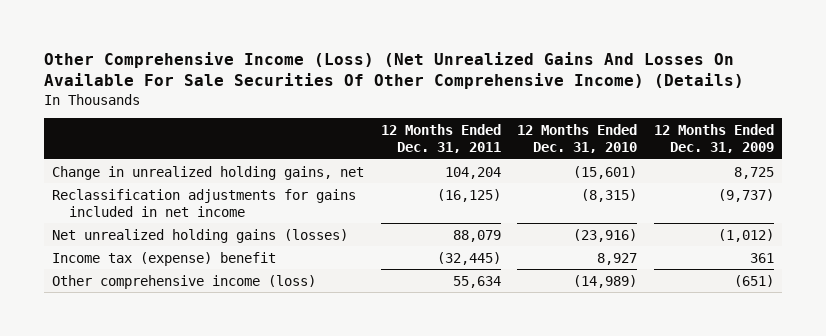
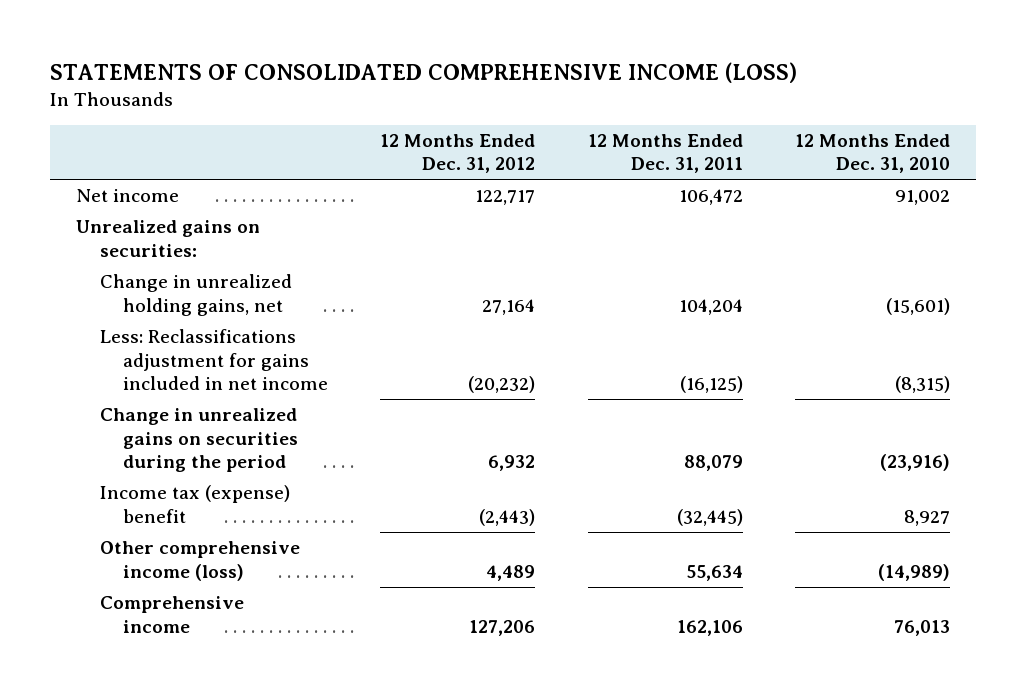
[43,51,744,90] Other Comprehensive Income (Loss) (Net Unrealized Gains And Losses On Available For Sale Securities Of Other Comprehensive Income) (Details) -> [50,61,798,83] STATEMENTS OF CONSOLIDATED COMPREHENSIVE INCOME (LOSS)
[653,124,774,154] 12 Months Ended Dec. 31, 2009 -> none
none -> [380,133,536,174] 12 Months Ended Dec. 31, 2012
none -> [76,189,180,203] Net income
none -> [76,220,261,257] Unrealized gains on securities:
[52,188,357,217] Reclassification adjustments for gains included in net income -> [99,329,328,391] Less: Reclassifications adjustment for gains included in net income
[52,228,349,243] Net unrealized holding gains (losses) -> [99,408,298,473] Change in unrealized gains on securities during the period
none -> [99,596,244,633] Comprehensive income

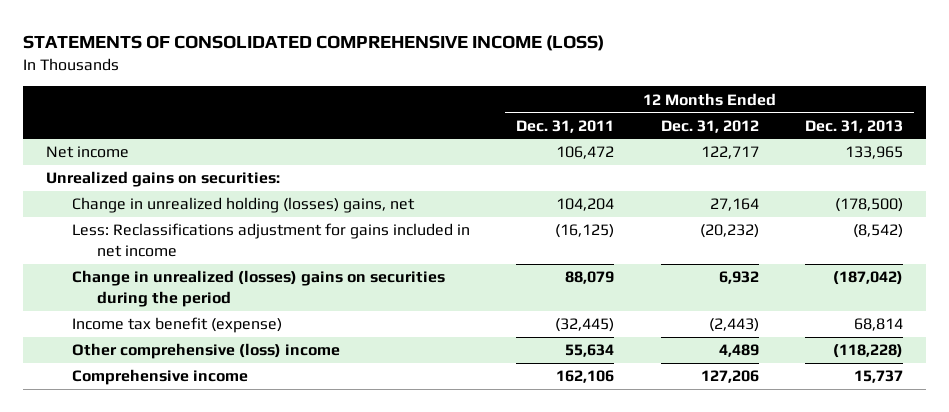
[795,133,951,174] 12 Months Ended Dec. 31, 2010 -> none
none -> [804,119,903,133] Dec. 31, 2013
[99,274,292,316] Change in unrealized holding gains, net -> [71,197,415,214] Change in unrealized holding (losses) gains, net
[99,408,298,473] Change in unrealized gains on securities during the period -> [71,270,445,307] Change in unrealized (losses) gains on securities during the period
[99,485,290,523] Income tax (expense) benefit -> [71,317,282,334] Income tax benefit (expense)
[99,541,300,581] Other comprehensive income (loss) -> [71,343,340,360] Other comprehensive (loss) income

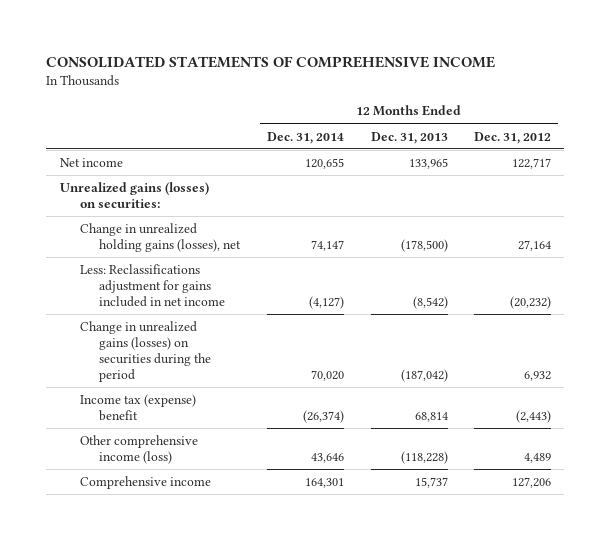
[23,35,605,52] STATEMENTS OF CONSOLIDATED COMPREHENSIVE INCOME (LOSS) -> [46,56,496,69] CONSOLIDATED STATEMENTS OF COMPREHENSIVE INCOME
[516,119,615,133] Dec. 31, 2011 -> none
none -> [267,131,345,144] Dec. 31, 2014
[46,171,281,188] Unrealized gains on securities: -> [59,181,209,208] Unrealized gains (losses) on securities:
[71,197,415,214] Change in unrealized holding (losses) gains, net -> [79,222,242,252] Change in unrealized holding gains (losses), net
[71,270,445,307] Change in unrealized (losses) gains on securities during the period -> [79,320,212,382] Change in unrealized gains (losses) on securities during the period
[71,317,282,334] Income tax benefit (expense) -> [79,393,196,421] Income tax (expense) benefit
[71,343,340,360] Other comprehensive (loss) income -> [79,434,198,464] Other comprehensive income (loss)

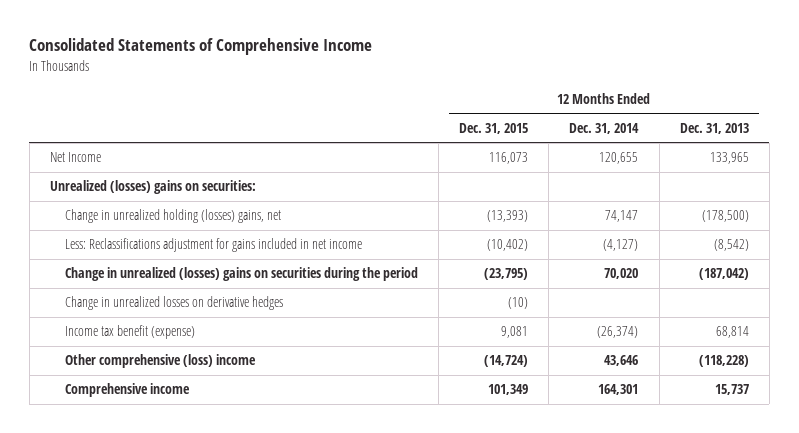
[46,56,496,69] CONSOLIDATED STATEMENTS OF COMPREHENSIVE INCOME -> [29,38,373,56] Consolidated Statements of Comprehensive Income
[474,131,552,144] Dec. 31, 2012 -> none
none -> [459,122,529,134] Dec. 31, 2015
[59,157,123,167] Net income -> [49,152,101,163] Net Income
[59,181,209,208] Unrealized gains (losses) on securities: -> [49,180,256,195] Unrealized (losses) gains on securities:
[79,222,242,252] Change in unrealized holding gains (losses), net -> [65,209,282,224] Change in unrealized holding (losses) gains, net
[79,320,212,382] Change in unrealized gains (losses) on securities during the period -> [65,267,419,282] Change in unrealized (losses) gains on securities during the period
none -> [65,296,284,311] Change in unrealized losses on derivative hedges
[79,393,196,421] Income tax (expense) benefit -> [65,325,196,340] Income tax benefit (expense)
[79,434,198,464] Other comprehensive income (loss) -> [65,354,257,369] Other comprehensive (loss) income

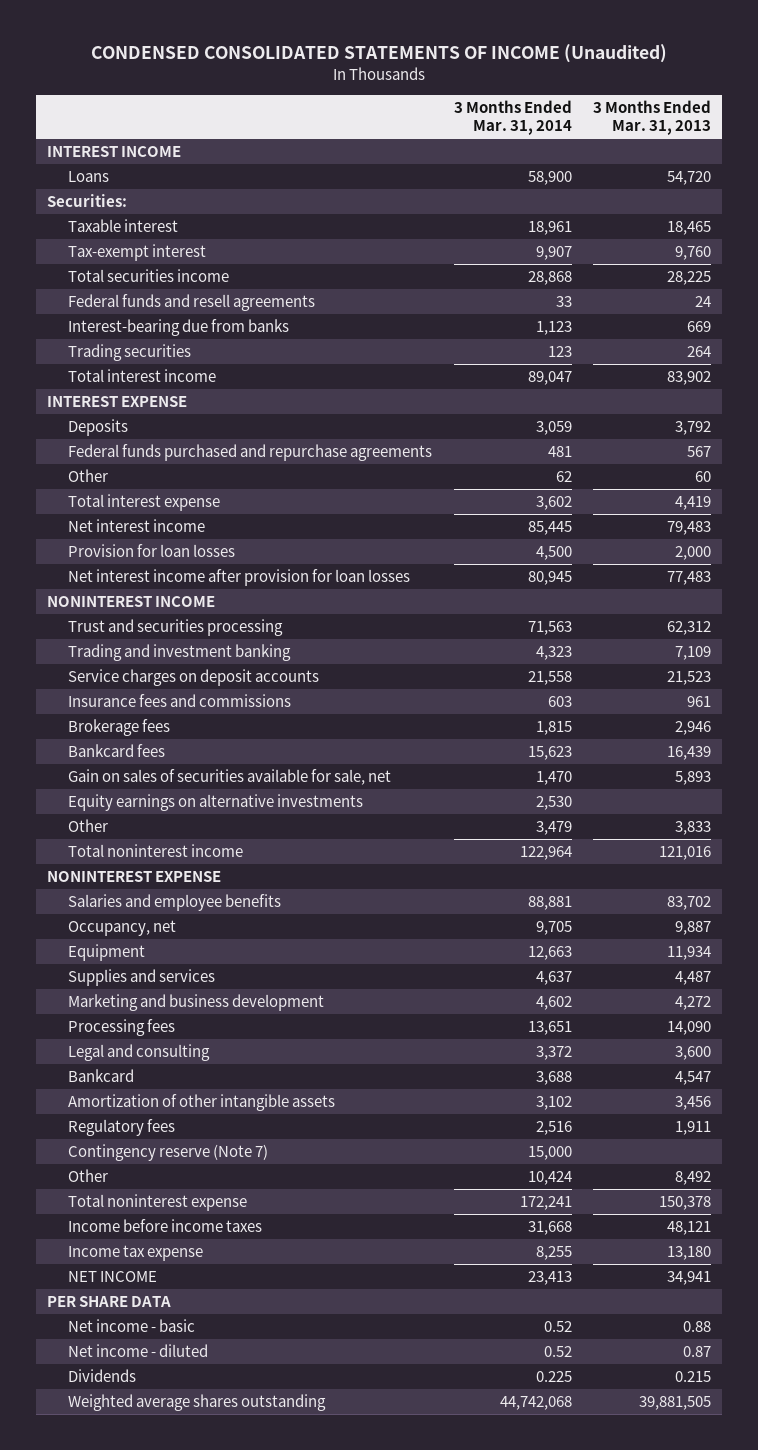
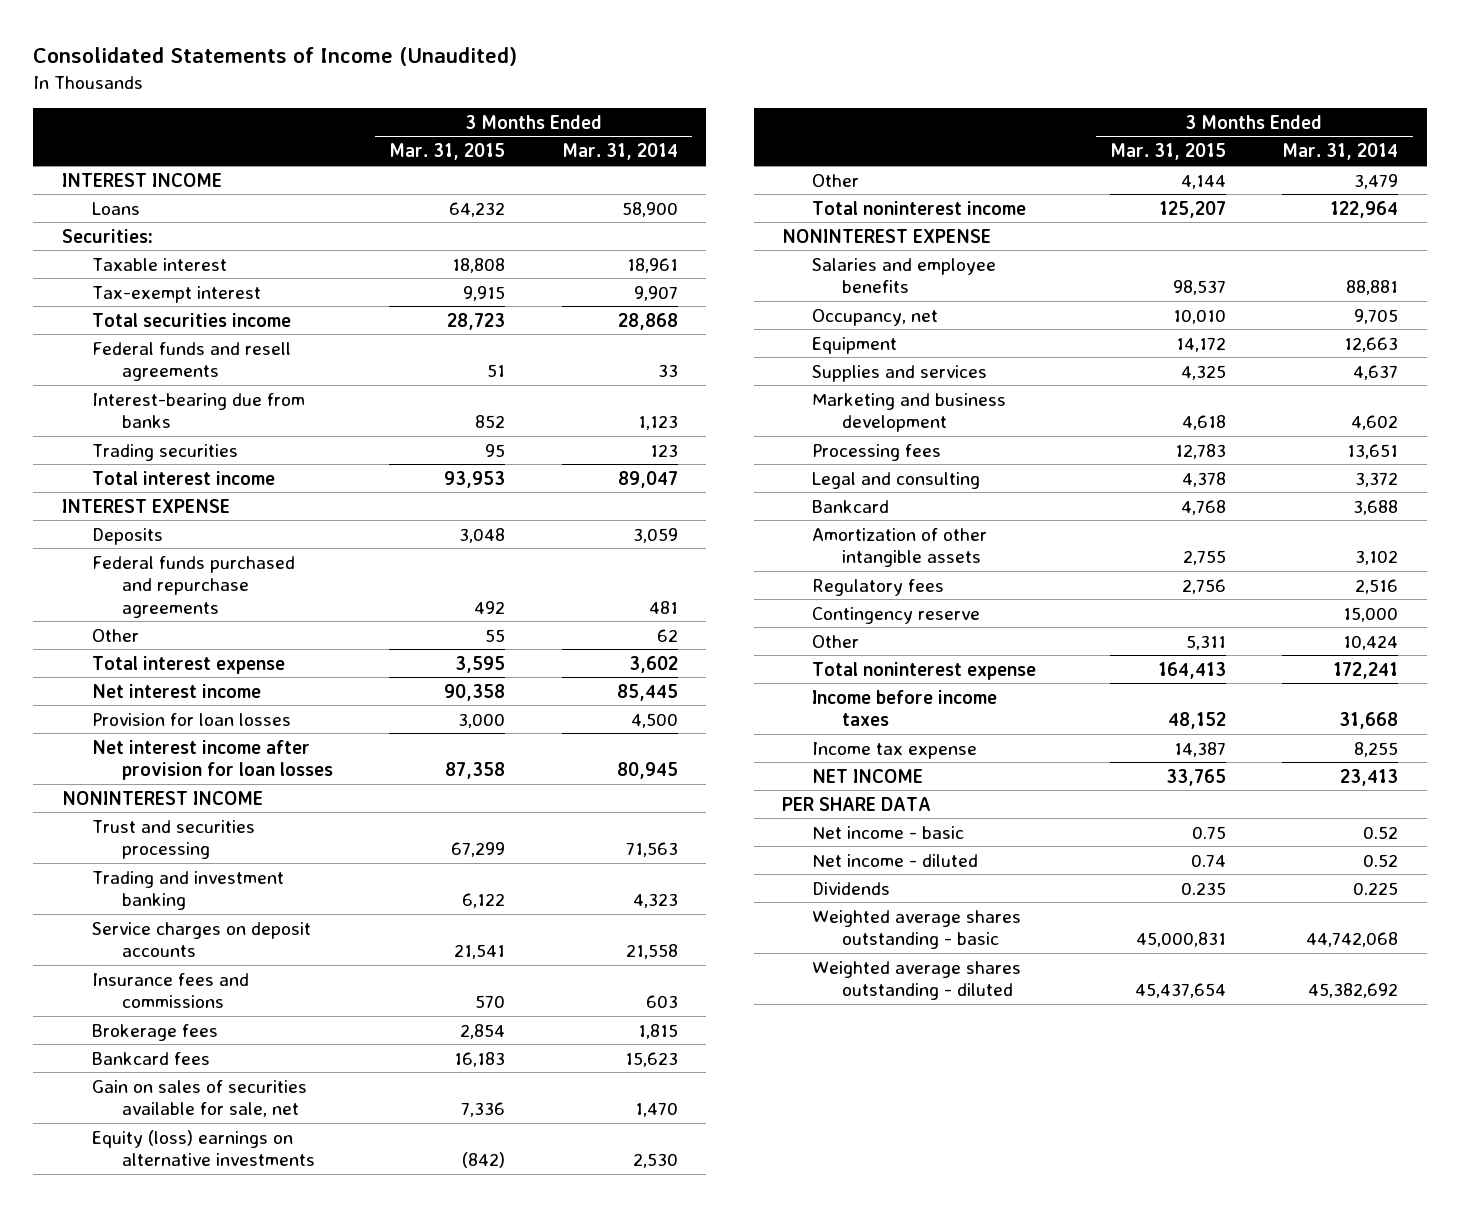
[90,44,667,64] CONDENSED CONSOLIDATED STATEMENTS OF INCOME (Unaudited) -> [33,47,518,67] Consolidated Statements of Income (Unaudited)
[593,99,712,136] 3 Months Ended Mar. 31, 2013 -> none
none -> [389,143,506,161] Mar. 31, 2015
[68,794,364,812] Equity earnings on alternative investments -> [91,1129,315,1167] Equity (loss) earnings on alternative investments
[68,1144,269,1162] Contingency reserve (Note 7) -> [812,606,981,624] Contingency reserve
[68,1394,327,1412] Weighted average shares outstanding -> [812,909,1022,950] Weighted average shares outstanding - basic
none -> [812,960,1022,1001] Weighted average shares outstanding - diluted

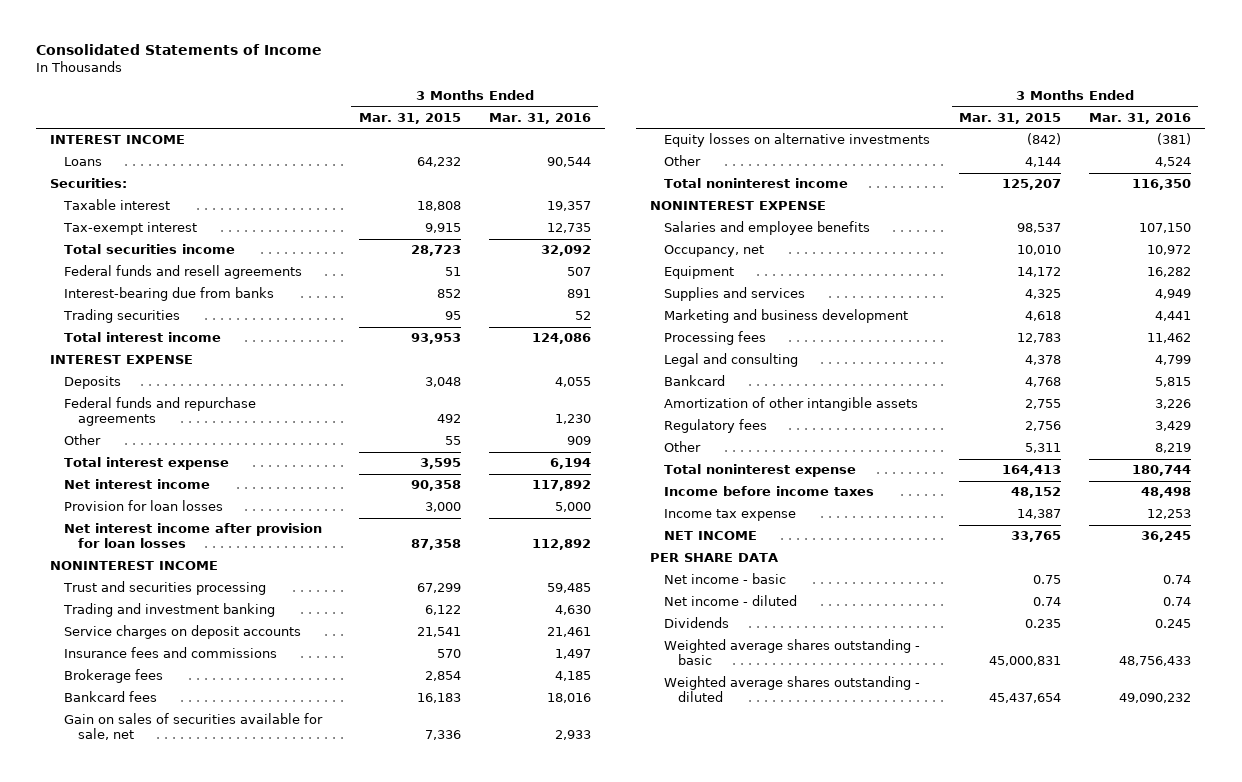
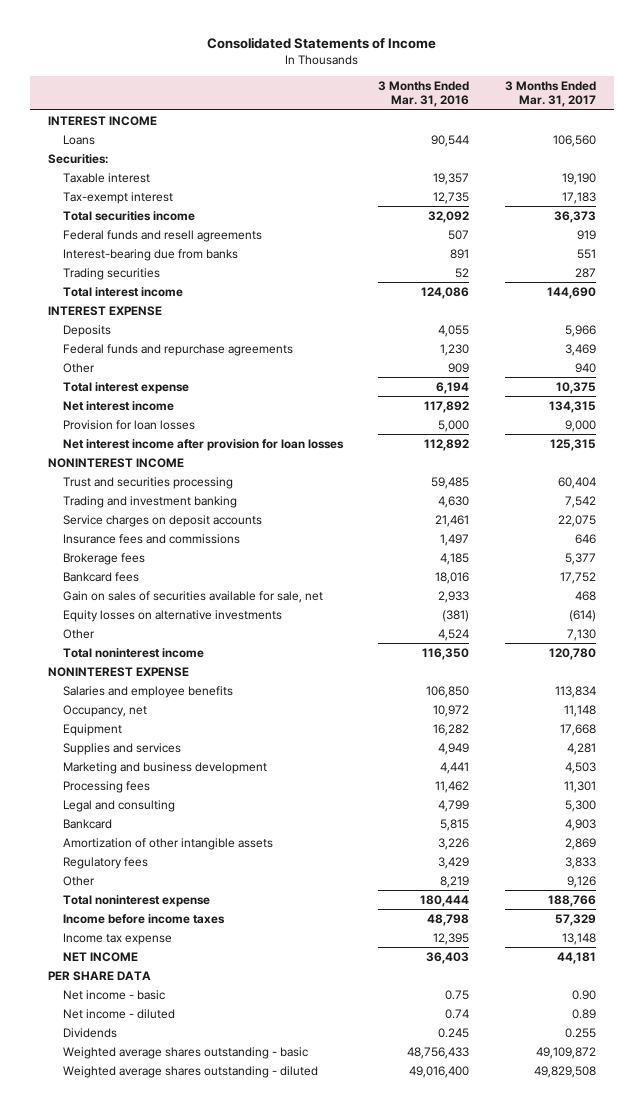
[358,112,461,124] Mar. 31, 2015 -> none
none -> [504,80,596,108] 3 Months Ended Mar. 31, 2017
[1139,223,1192,234] 107,150 -> [426,685,470,698] 106,850
[1132,465,1192,477] 180,744 -> [420,894,470,907] 180,444
[1141,487,1192,499] 48,498 -> [427,913,470,926] 48,798
[1147,509,1192,520] 12,253 -> [433,932,470,945] 12,395
[1141,531,1192,543] 36,245 -> [426,951,470,964] 36,403
[1163,575,1192,585] 0.74 -> [445,989,470,1000] 0.75
[1119,693,1192,704] 49,090,232 -> [409,1065,470,1078] 49,016,400

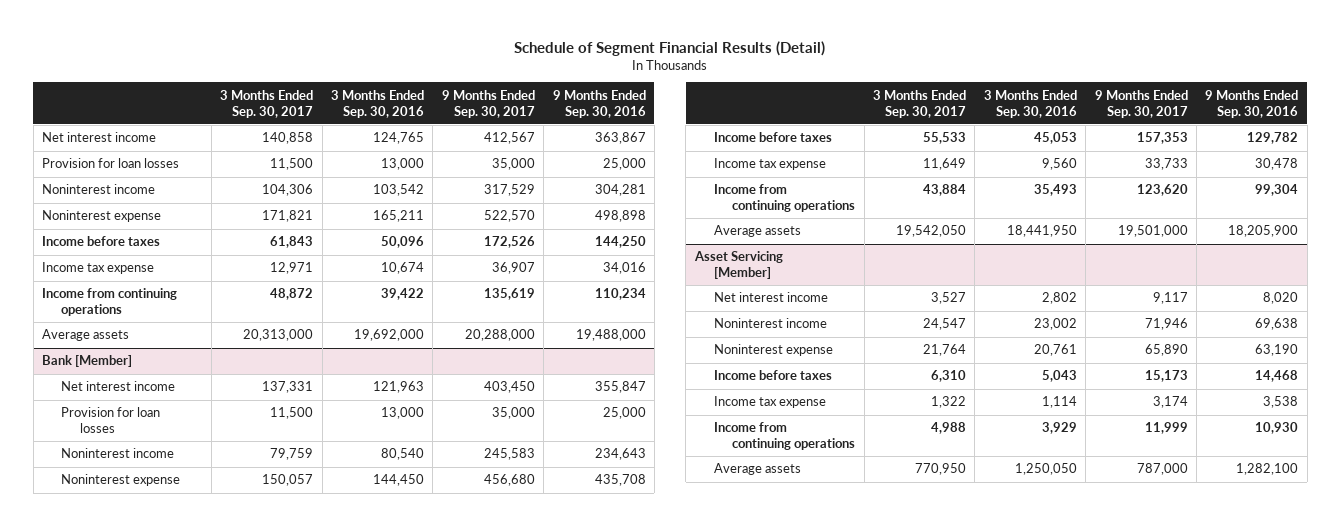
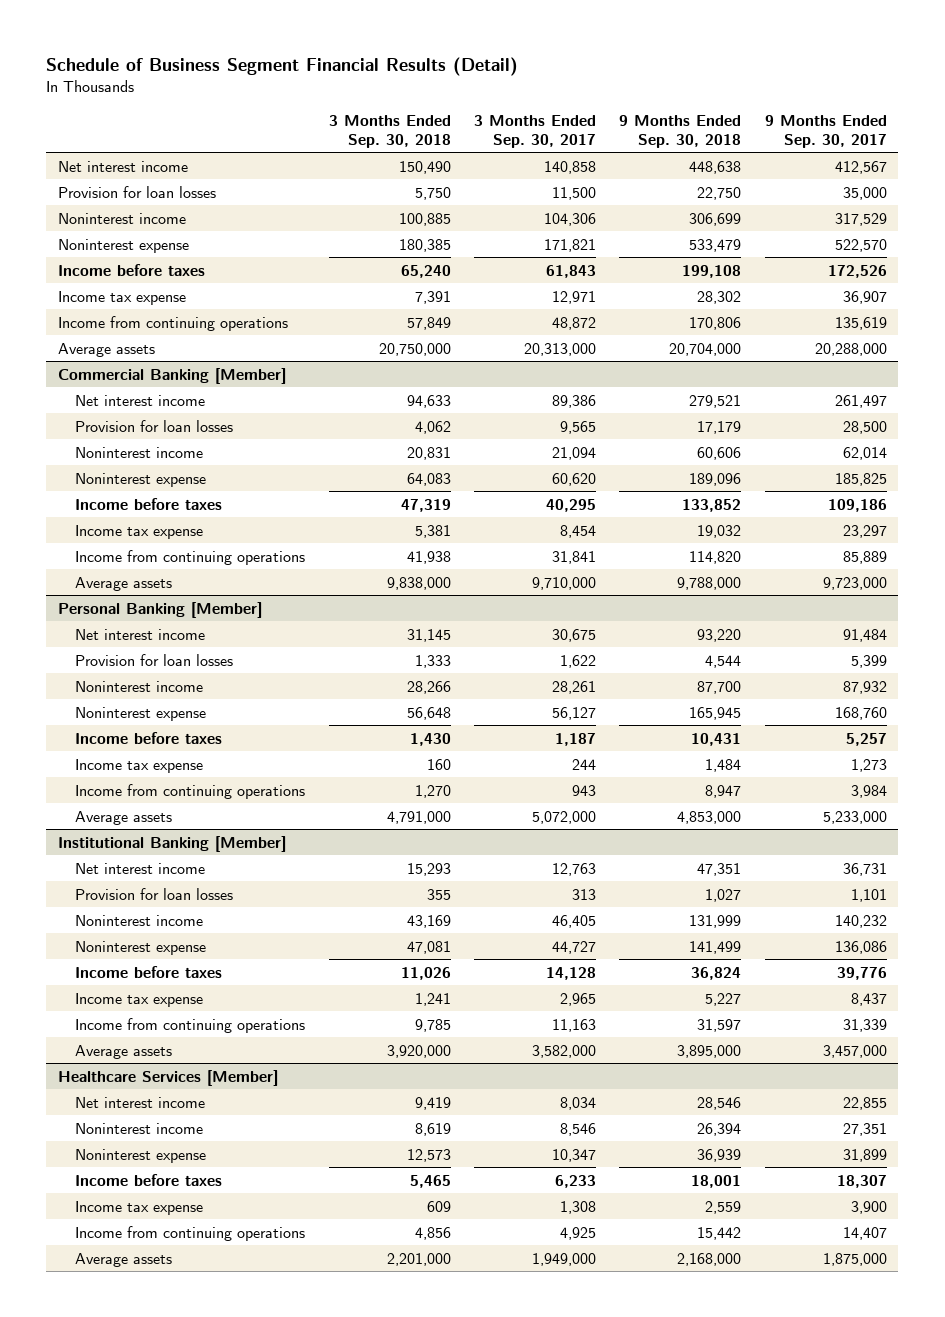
[514,40,826,56] Schedule of Segment Financial Results (Detail) -> [46,56,519,76] Schedule of Business Segment Financial Results (Detail)
[331,89,425,118] 3 Months Ended Sep. 30, 2016 -> none
[552,89,646,118] 9 Months Ended Sep. 30, 2016 -> none
none -> [328,115,451,148] 3 Months Ended Sep. 30, 2018
none -> [619,115,742,148] 9 Months Ended Sep. 30, 2018
[42,355,133,368] Bank [Member] -> none
[693,251,783,280] Asset Servicing [Member] -> none
none -> [57,367,286,384] Commercial Banking [Member]
[262,381,314,394] 137,331 -> [552,394,597,408] 89,386
[483,381,535,394] 403,450 -> [834,394,887,408] 261,497
[270,407,314,420] 11,500 -> [560,420,597,434] 9,565
[491,407,535,420] 35,000 -> [842,420,887,434] 28,500
[270,448,314,461] 79,759 -> [552,446,597,460] 21,094
[483,448,535,461] 245,583 -> [842,446,887,460] 62,014
[262,474,314,487] 150,057 -> [552,472,597,486] 60,620
[483,474,535,487] 456,680 -> [834,472,887,486] 185,825
[923,132,967,145] 55,533 -> [546,498,597,512] 40,295
[1136,132,1188,145] 157,353 -> [827,498,887,512] 109,186
[923,158,967,171] 11,649 -> [560,524,597,538] 8,454
[1144,158,1188,171] 33,733 -> [842,524,887,538] 23,297
[923,184,967,197] 43,884 -> [552,550,597,564] 31,841
[1136,184,1188,197] 123,620 -> [842,550,887,564] 85,889
[896,225,967,238] 19,542,050 -> [532,576,597,590] 9,710,000
[1117,225,1188,238] 19,501,000 -> [822,576,887,590] 9,723,000
none -> [57,601,262,618] Personal Banking [Member]
[931,292,967,305] 3,527 -> [552,628,597,642] 30,675
[1152,292,1188,305] 9,117 -> [842,628,887,642] 91,484
none -> [75,653,234,666] Provision for loan losses
[923,318,967,331] 24,547 -> [552,680,597,694] 28,261
[1144,318,1188,331] 71,946 -> [842,680,887,694] 87,932
[923,344,967,357] 21,764 -> [552,706,597,720] 56,127
[1144,344,1188,357] 65,890 -> [834,706,887,720] 168,760
[931,370,967,383] 6,310 -> [555,732,597,746] 1,187
[1144,370,1188,383] 15,173 -> [845,732,887,746] 5,257
[931,396,967,409] 1,322 -> [572,758,597,770] 244
[1152,396,1188,409] 3,174 -> [850,758,887,772] 1,273
[931,422,967,435] 4,988 -> [572,784,597,796] 943
[1144,422,1188,435] 11,999 -> [850,784,887,798] 3,984
[915,463,967,476] 770,950 -> [532,810,597,824] 5,072,000
[1136,463,1188,476] 787,000 -> [822,810,887,824] 5,233,000
none -> [57,835,286,852] Institutional Banking [Member]
none -> [75,862,206,874] Net interest income
none -> [75,887,234,900] Provision for loan losses
none -> [75,914,204,926] Noninterest income
none -> [75,940,207,955] Noninterest expense
none -> [75,965,223,978] Income before taxes
none -> [75,992,204,1007] Income tax expense
none -> [75,1017,306,1033] Income from continuing operations
none -> [75,1044,173,1059] Average assets
none -> [57,1069,278,1086] Healthcare Services [Member]
none -> [75,1096,206,1108] Net interest income
none -> [75,1122,204,1134] Noninterest income
none -> [75,1148,207,1163] Noninterest expense
none -> [75,1173,223,1186] Income before taxes
none -> [75,1200,204,1215] Income tax expense
none -> [75,1225,306,1241] Income from continuing operations
none -> [75,1252,173,1267] Average assets

